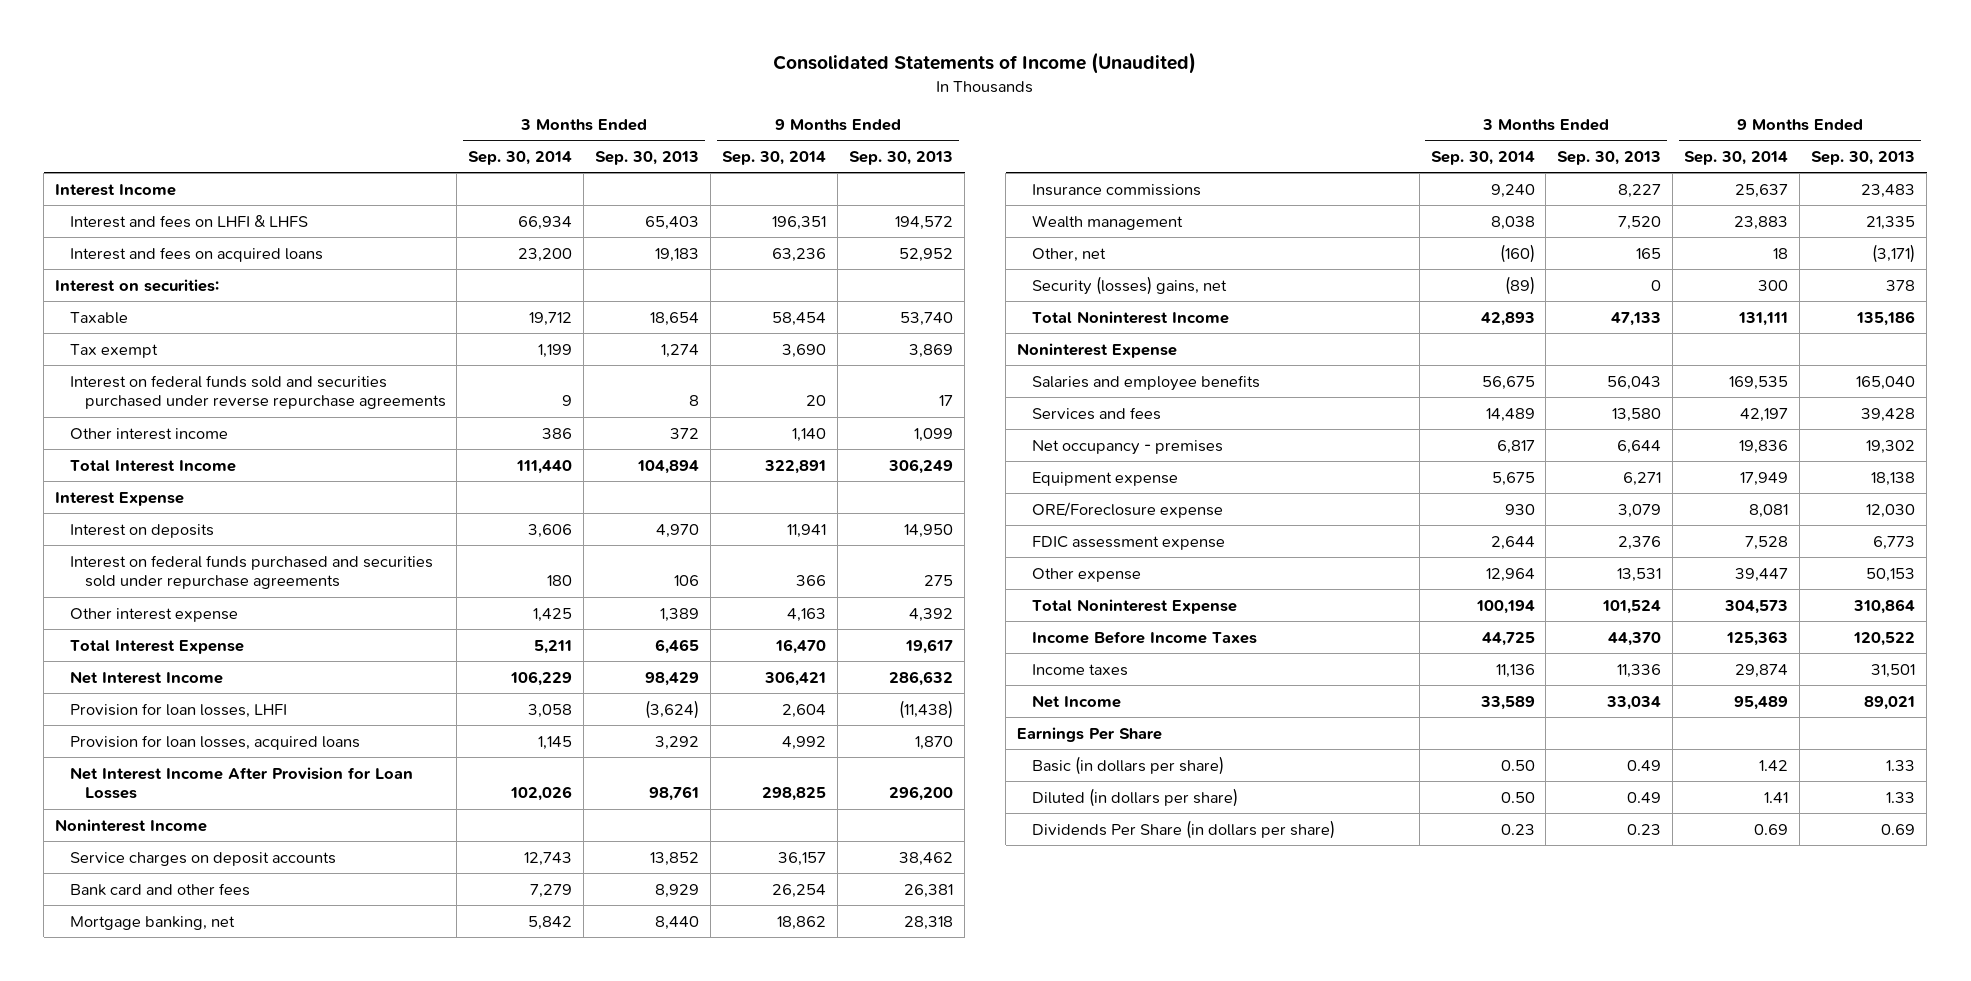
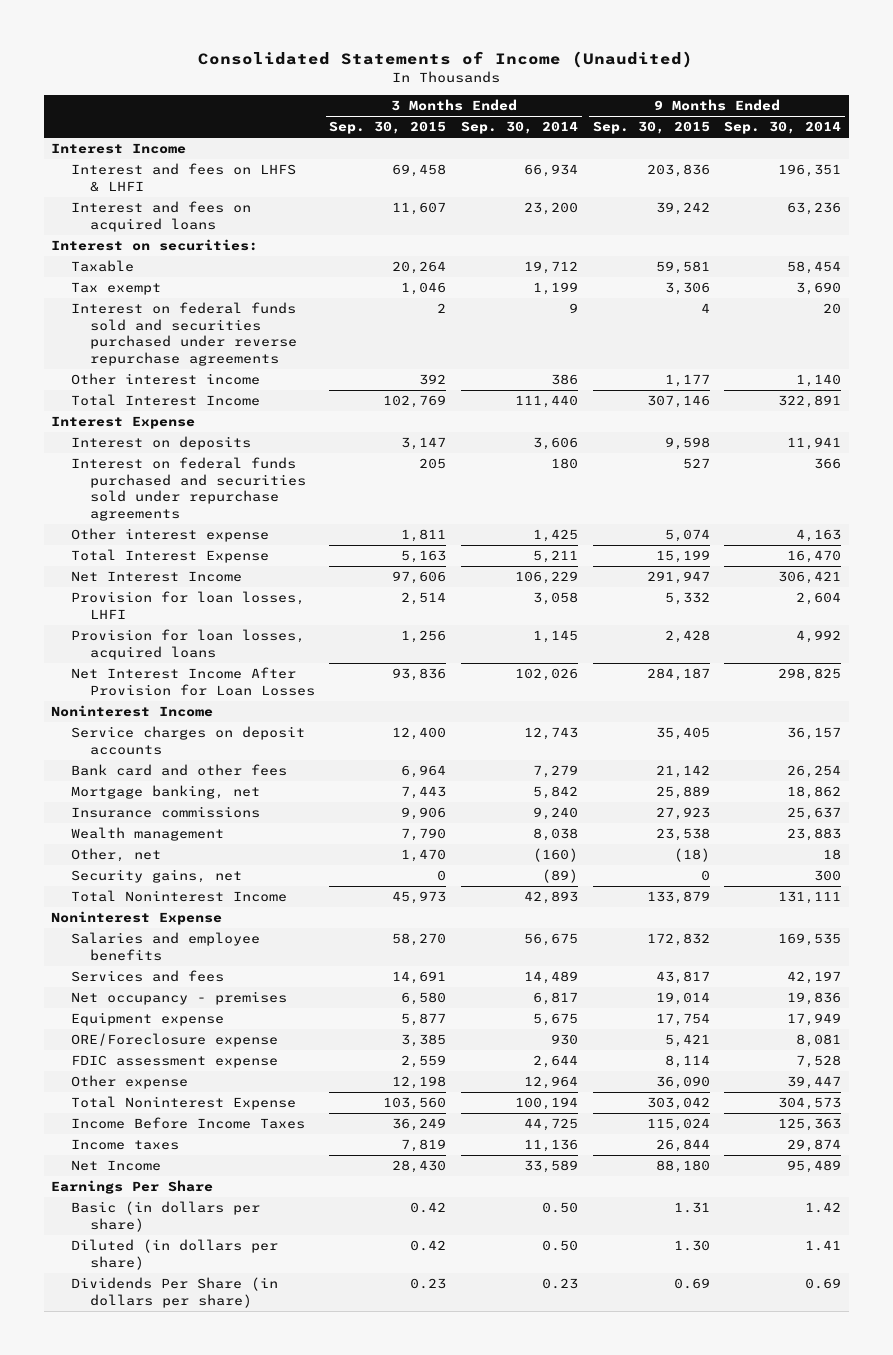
[595,150,700,165] Sep. 30, 2013 -> none
[849,150,954,165] Sep. 30, 2013 -> none
none -> [329,121,447,135] Sep. 30, 2015
none -> [592,121,710,135] Sep. 30, 2015
[69,214,308,228] Interest and fees on LHFI & LHFS -> [70,163,296,192] Interest and fees on LHFS & LHFI
[1032,275,1228,295] Security (losses) gains, net -> [70,869,242,884] Security gains, net

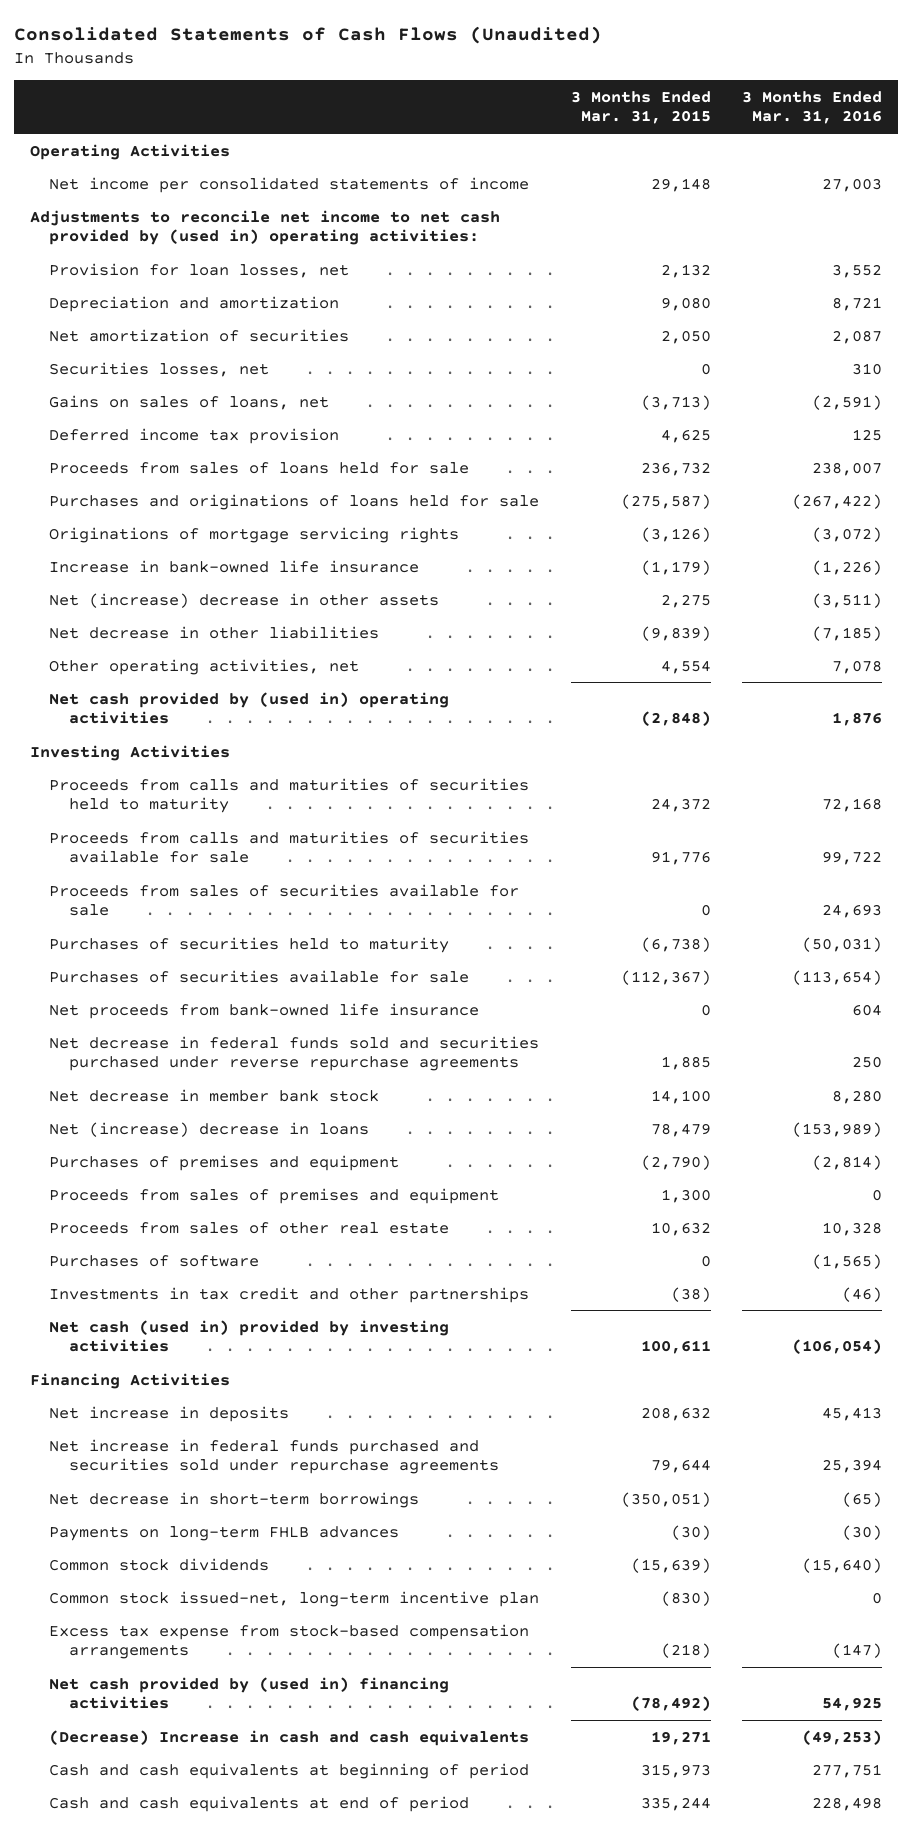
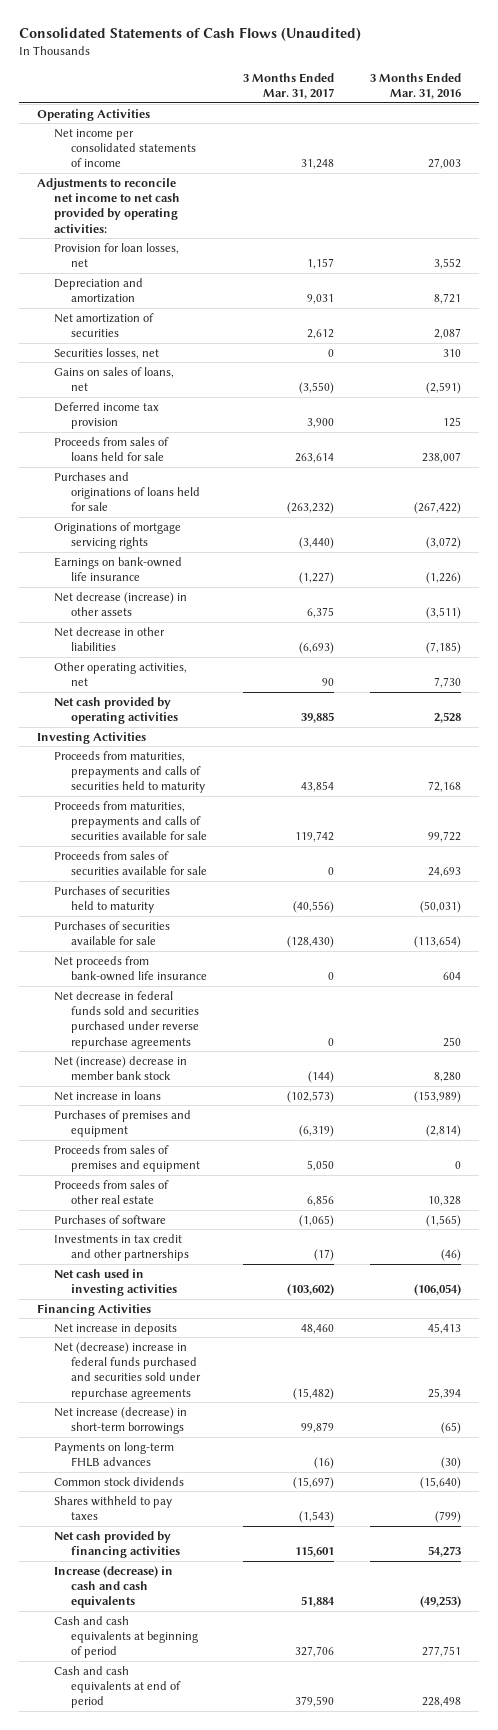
[570,90,711,125] 3 Months Ended Mar. 31, 2015 -> none
none -> [242,72,334,100] 3 Months Ended Mar. 31, 2017
[29,209,500,246] Adjustments to reconcile net income to net cash provided by (used in) operating activities: -> [36,177,180,233] Adjustments to reconcile net income to net cash provided by operating activities:
[49,559,420,573] Increase in bank-owned life insurance -> [53,556,182,582] Earnings on bank-owned life insurance
[49,592,440,608] Net (increase) decrease in other assets -> [53,591,187,617] Net decrease (increase) in other assets
[832,659,883,674] 7,078 -> [434,677,462,689] 7,730
[49,691,450,725] Net cash provided by (used in) operating activities -> [53,696,178,725] Net cash provided by operating activities
[832,712,883,727] 1,876 -> [434,712,462,724] 2,528
[49,777,530,814] Proceeds from calls and maturities of securities held to maturity -> [53,750,205,794] Proceeds from maturities, prepayments and calls of securities held to maturity
[49,830,530,864] Proceeds from calls and maturities of securities available for sale -> [53,800,207,841] Proceeds from maturities, prepayments and calls of securities available for sale
[49,1088,380,1102] Net decrease in member bank stock -> [53,1055,187,1081] Net (increase) decrease in member bank stock
[49,1121,370,1137] Net (increase) decrease in loans -> [53,1090,161,1101] Net increase in loans
[49,1319,450,1353] Net cash (used in) provided by investing activities -> [53,1268,177,1297] Net cash used in investing activities
[49,1438,500,1475] Net increase in federal funds purchased and securities sold under repurchase agreements -> [53,1341,201,1400] Net (decrease) increase in federal funds purchased and securities sold under repurchase agreements
[49,1491,420,1508] Net decrease in short-term borrowings -> [53,1406,187,1435] Net increase (decrease) in short-term borrowings
[49,1590,540,1607] Common stock issued-net, long-term incentive plan -> none
[49,1623,530,1660] Excess tax expense from stock-based compensation arrangements -> none
none -> [53,1495,172,1521] Shares withheld to pay taxes
[49,1676,450,1710] Net cash provided by (used in) financing activities -> [53,1530,180,1559] Net cash provided by financing activities
[822,1697,883,1712] 54,925 -> [428,1546,462,1558] 54,273
[49,1729,530,1746] (Decrease) Increase in cash and cash equivalents -> [53,1565,173,1609] Increase (decrease) in cash and cash equivalents

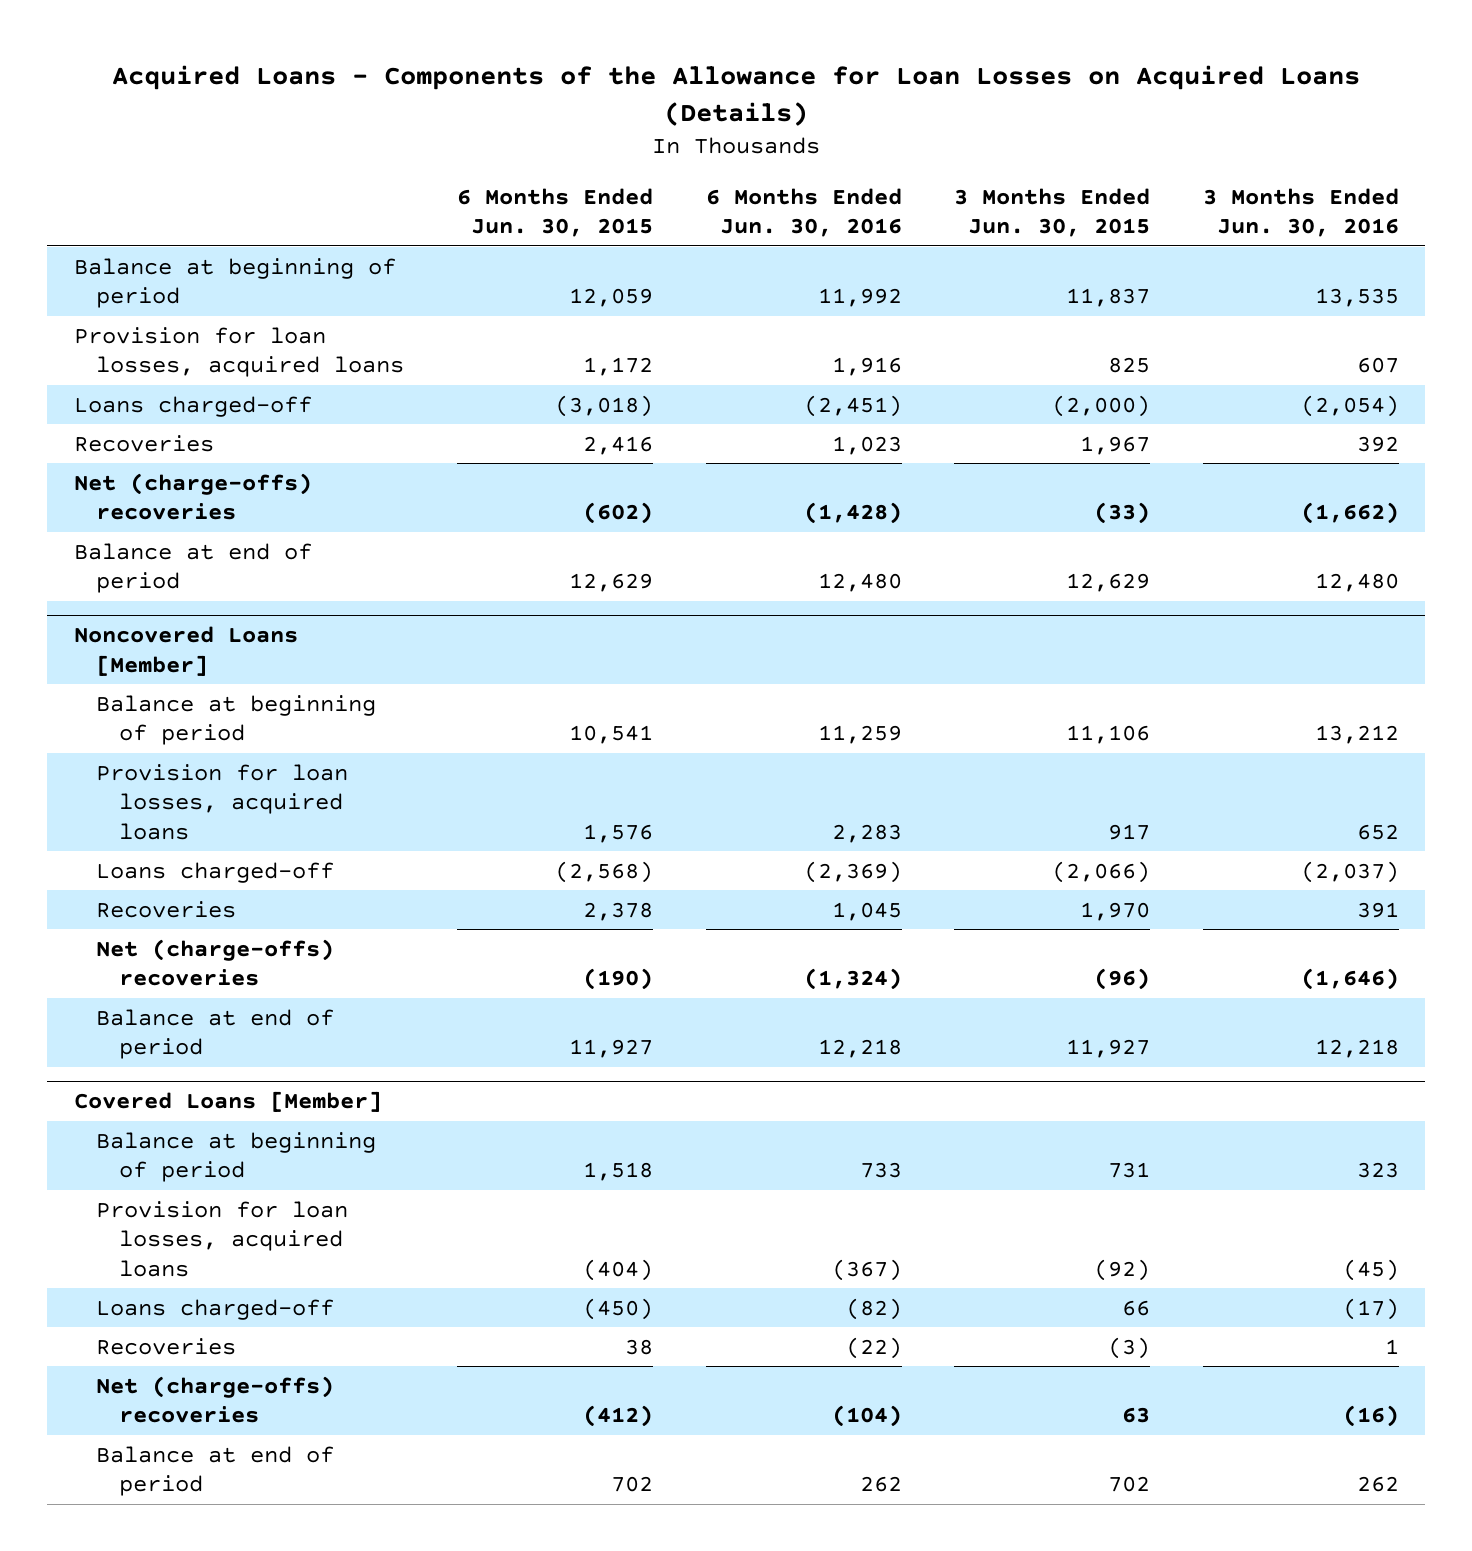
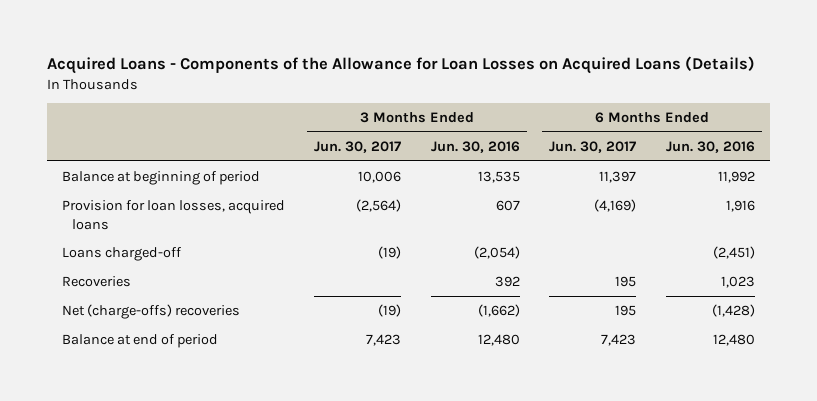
[457,187,654,238] 6 Months Ended Jun. 30, 2015 -> none
[954,187,1151,238] 3 Months Ended Jun. 30, 2015 -> none
none -> [314,140,402,153] Jun. 30, 2017
none -> [549,140,637,153] Jun. 30, 2017
[73,626,298,676] Noncovered Loans [Member] -> none
[96,694,377,746] Balance at beginning of period -> none
[96,763,349,840] Provision for loan losses, acquired loans -> none
[96,861,335,883] Loans charged-off -> none
[96,900,237,918] Recoveries -> none
[96,938,335,987] Net (charge-offs) recoveries -> none
[96,1008,335,1060] Balance at end of period -> none
[73,1091,382,1113] Covered Loans [Member] -> none
[96,1131,377,1183] Balance at beginning of period -> none
[96,1200,349,1277] Provision for loan losses, acquired loans -> none
[96,1298,335,1320] Loans charged-off -> none
[96,1337,237,1355] Recoveries -> none
[96,1375,335,1424] Net (charge-offs) recoveries -> none
[96,1445,335,1497] Balance at end of period -> none

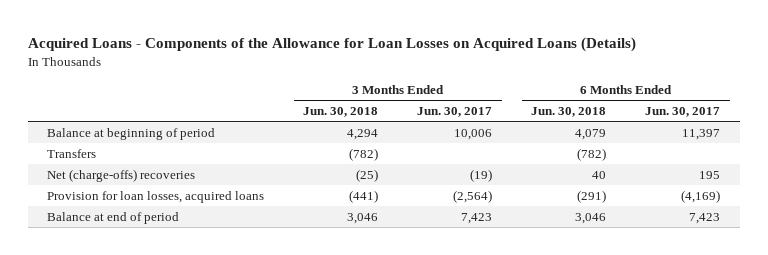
[430,140,520,153] Jun. 30, 2016 -> none
[666,140,756,153] Jun. 30, 2016 -> none
none -> [303,107,379,118] Jun. 30, 2018
none -> [531,107,607,118] Jun. 30, 2018
[61,246,182,261] Loans charged-off -> none
[61,275,131,287] Recoveries -> none
none -> [47,148,97,158] Transfers
[61,199,285,230] Provision for loan losses, acquired loans -> [47,190,265,203] Provision for loan losses, acquired loans

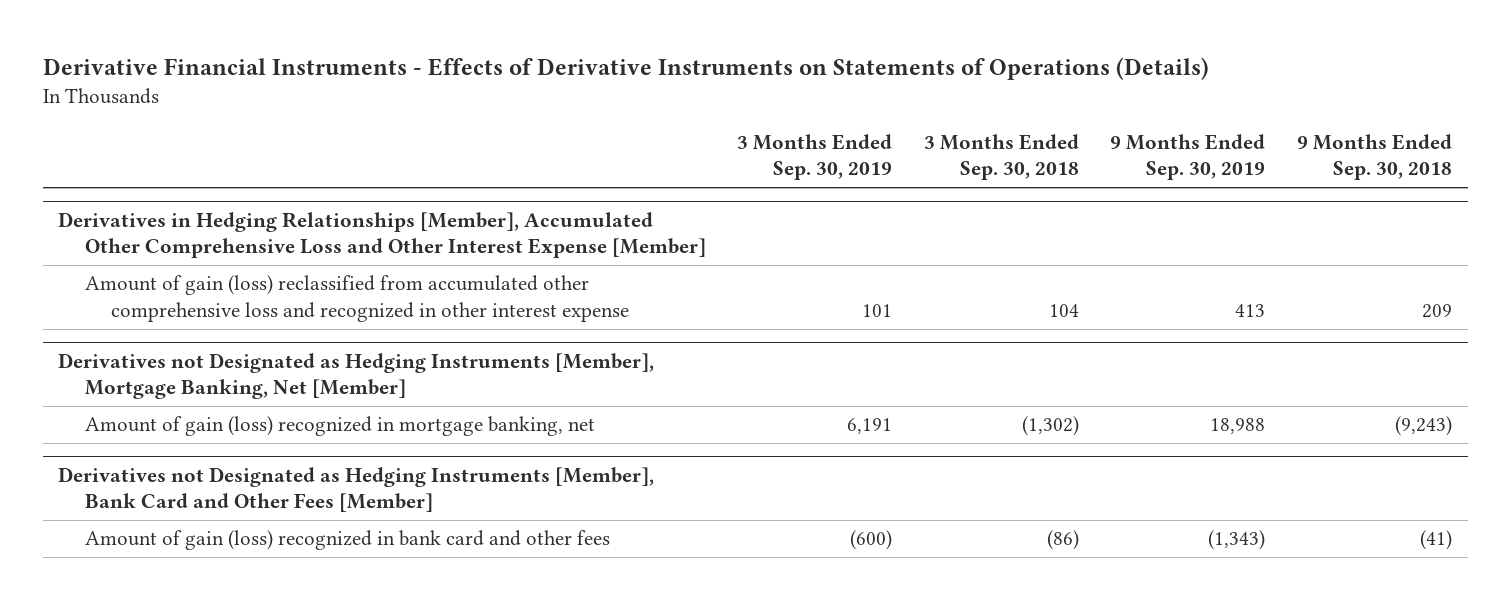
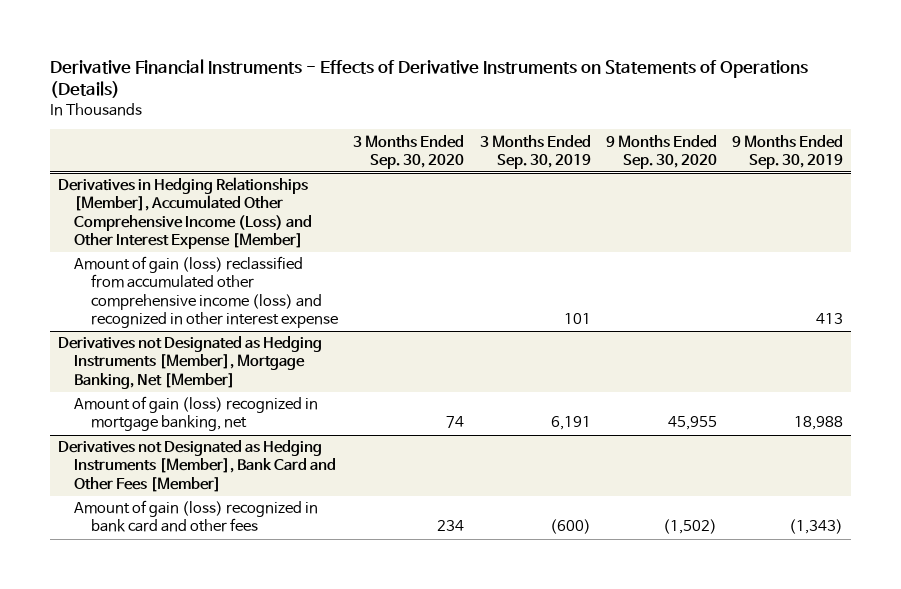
[923,134,1079,181] 3 Months Ended Sep. 30, 2018 -> none
[1297,134,1453,181] 9 Months Ended Sep. 30, 2018 -> none
none -> [353,134,465,169] 3 Months Ended Sep. 30, 2020
none -> [605,134,717,169] 9 Months Ended Sep. 30, 2020
[58,211,706,258] Derivatives in Hedging Relationships [Member], Accumulated Other Comprehensive Loss and Other Interest Expense [Member] -> [57,177,313,249] Derivatives in Hedging Relationships [Member], Accumulated Other Comprehensive Income (Loss) and Other Interest Expense [Member]
[84,275,629,322] Amount of gain (loss) reclassified from accumulated other comprehensive loss and recognized in other interest expense -> [74,256,339,328] Amount of gain (loss) reclassified from accumulated other comprehensive income (loss) and recognized in other interest expense

